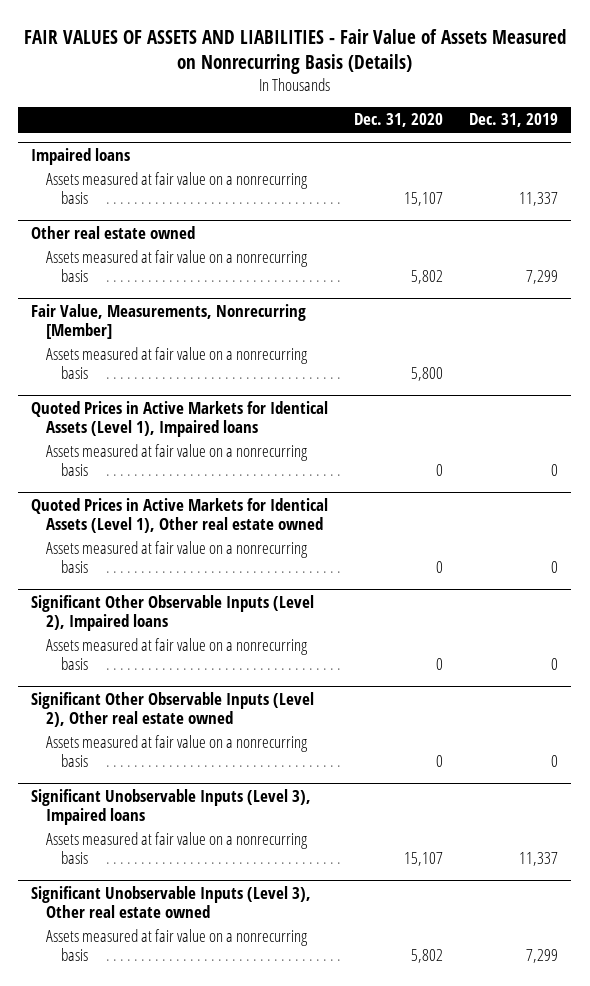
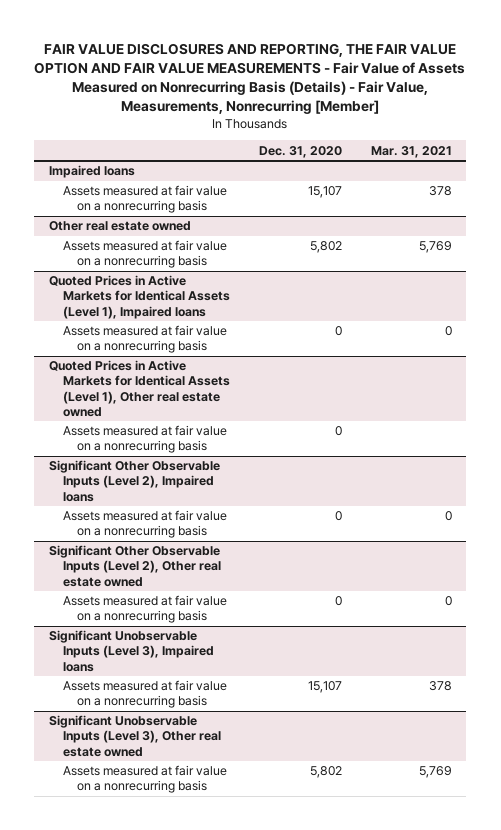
[23,28,566,74] FAIR VALUES OF ASSETS AND LIABILITIES - Fair Value of Assets Measured on Nonrecurring Basis (Details) -> [34,42,466,115] FAIR VALUE DISCLOSURES AND REPORTING, THE FAIR VALUE OPTION AND FAIR VALUE MEASUREMENTS - Fair Value of Assets Measured on Nonrecurring Basis (Details) - Fair Value, Measurements, Nonrecurring [Member]
[469,113,559,128] Dec. 31, 2019 -> none
none -> [371,145,453,158] Mar. 31, 2021
[31,303,307,339] Fair Value, Measurements, Nonrecurring [Member] -> none
[46,347,309,380] Assets measured at fair value on a nonrecurring basis -> none

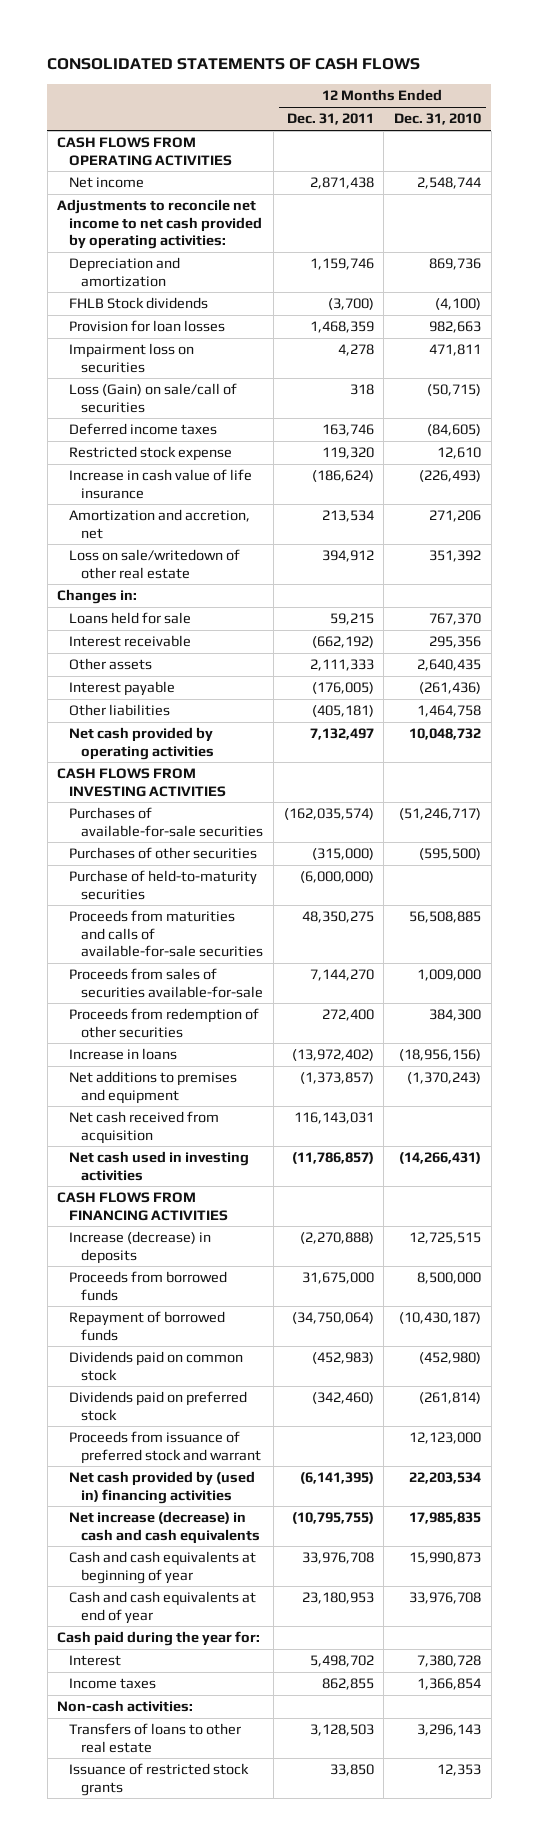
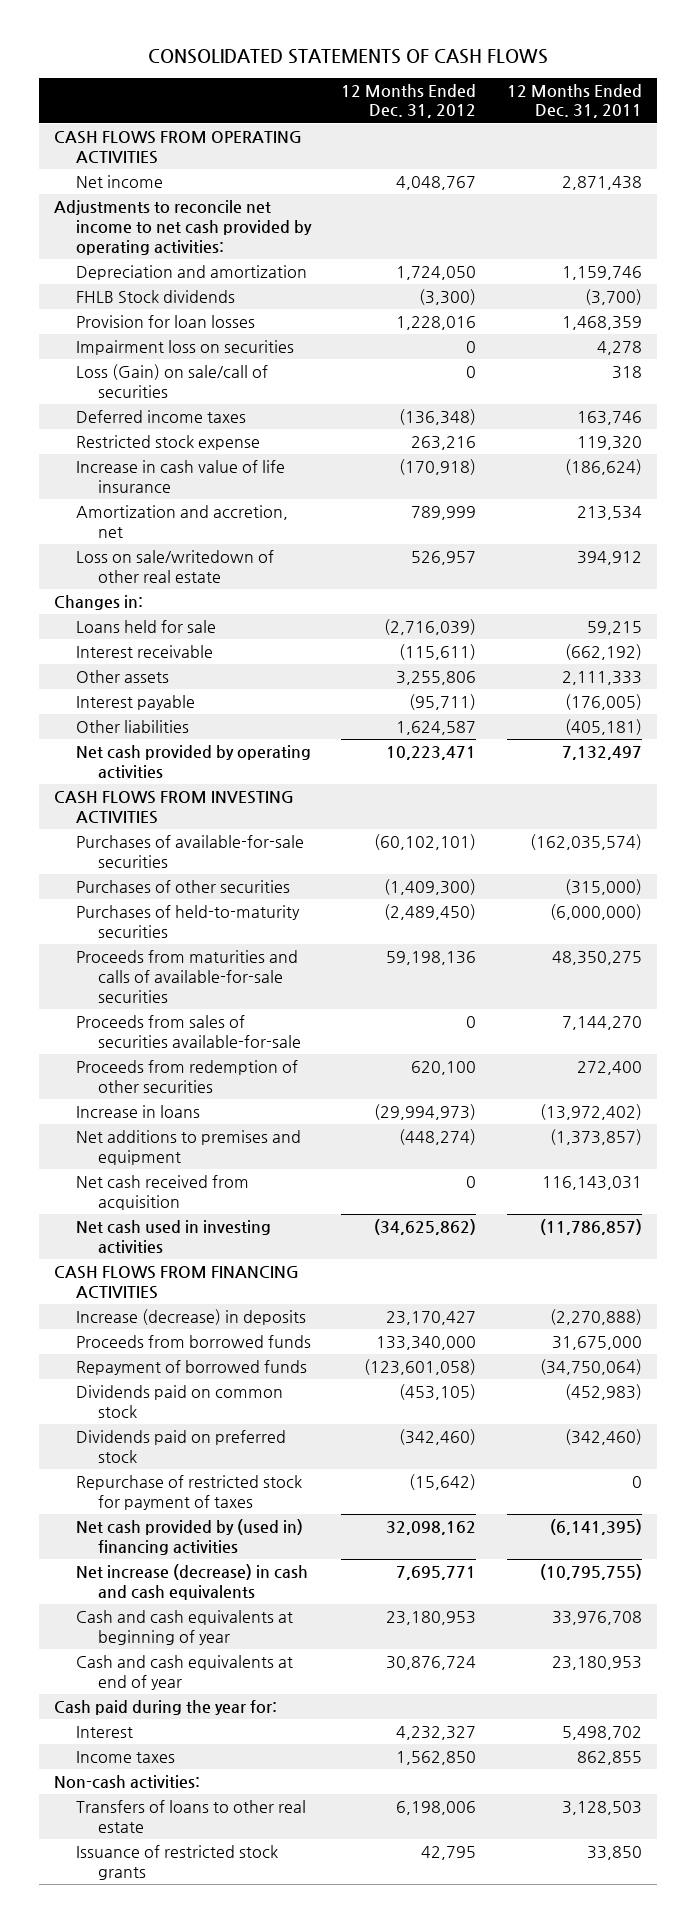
[394,113,482,126] Dec. 31, 2010 -> none
none -> [341,83,477,119] 12 Months Ended Dec. 31, 2012
[69,870,258,900] Purchase of held-to-maturity securities -> [75,904,300,938] Purchases of held-to-maturity securities
[69,1431,262,1464] Proceeds from issuance of preferred stock and warrant -> none
none -> [75,1474,302,1510] Repurchase of restricted stock for payment of taxes

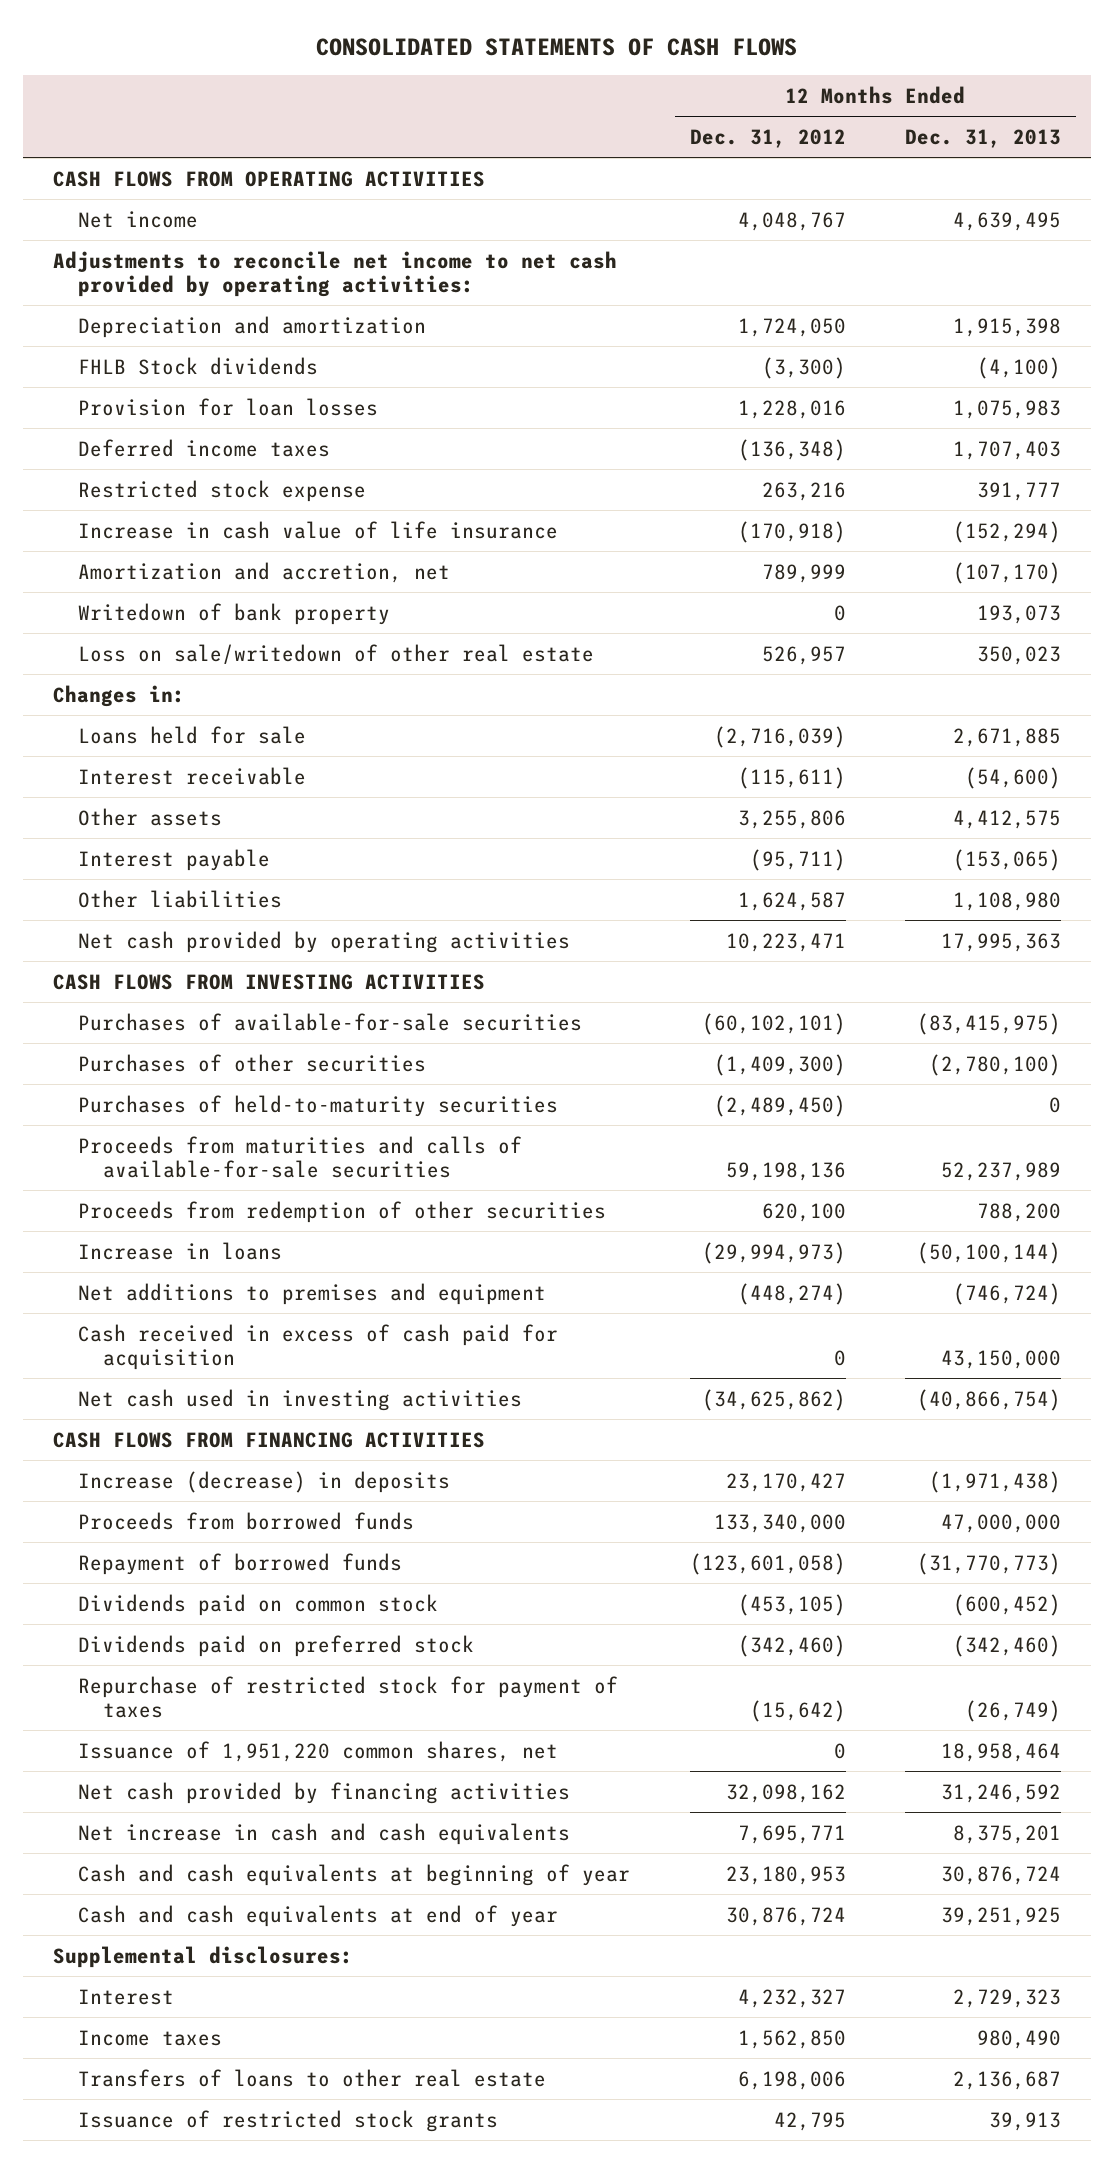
[506,83,642,119] 12 Months Ended Dec. 31, 2011 -> none
none -> [905,128,1062,148] Dec. 31, 2013
[75,339,294,355] Impairment loss on securities -> none
[75,363,268,398] Loss (Gain) on sale/call of securities -> none
none -> [78,602,391,625] Writedown of bank property
[75,1014,301,1048] Proceeds from sales of securities available-for-sale -> none
[75,1174,249,1210] Net cash received from acquisition -> [78,1323,559,1371] Cash received in excess of cash paid for acquisition
none -> [78,1740,559,1762] Issuance of 1,951,220 common shares, net
[75,1518,303,1555] Net cash provided by (used in) financing activities -> [78,1781,571,1804] Net cash provided by financing activities
[75,1563,308,1600] Net increase (decrease) in cash and cash equivalents -> [78,1822,571,1845] Net increase in cash and cash equivalents
[53,1699,277,1715] Cash paid during the year for: -> none
none -> [52,1945,353,1968] Supplemental disclosures:
[53,1774,200,1789] Non-cash activities: -> none

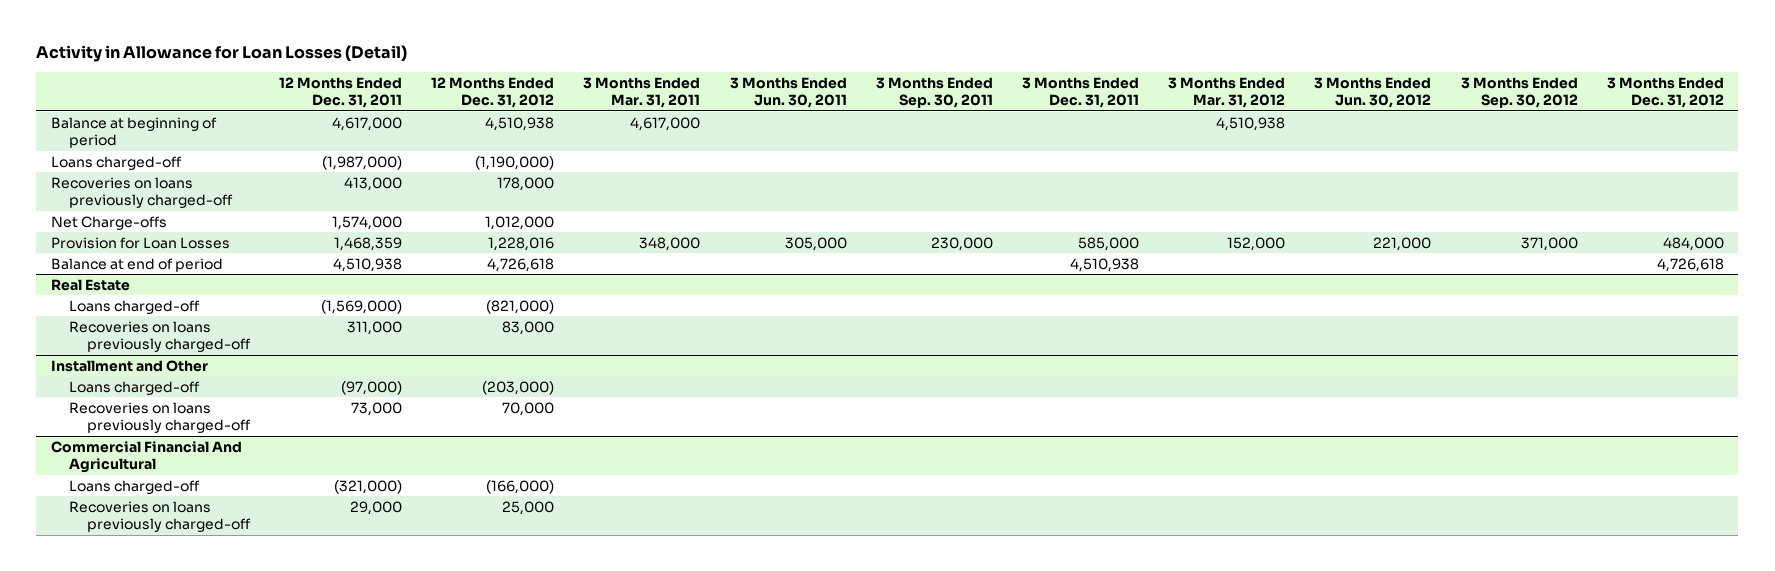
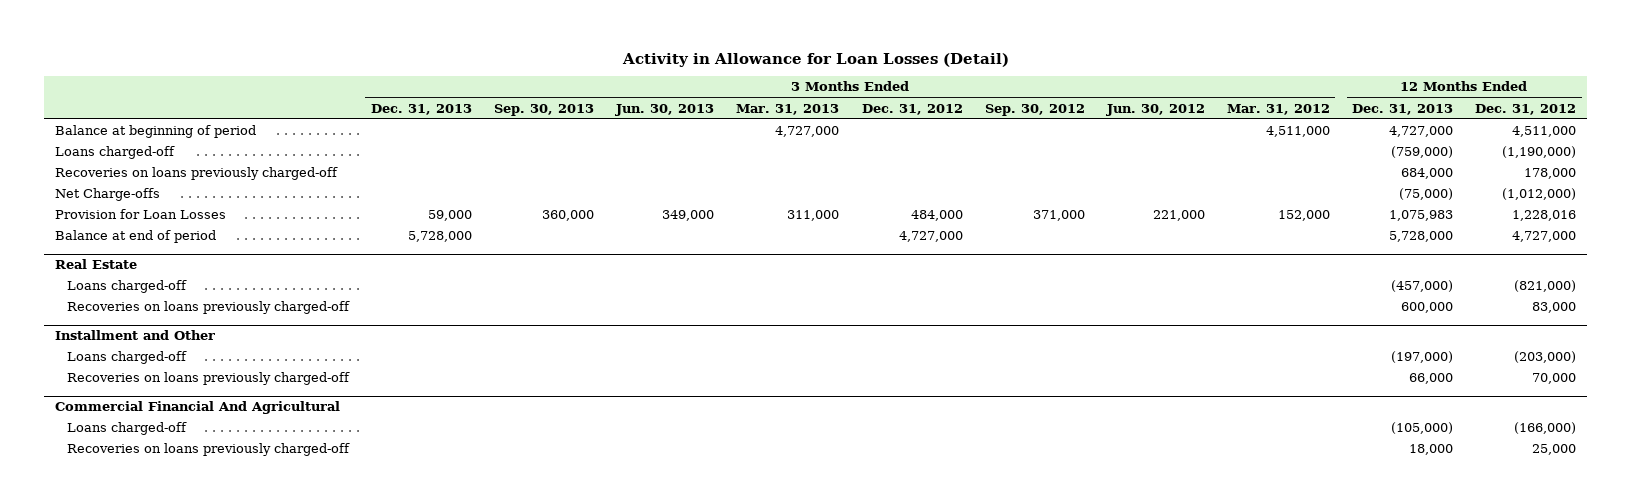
[278,76,402,109] 12 Months Ended Dec. 31, 2011 -> none
[583,76,701,109] 3 Months Ended Mar. 31, 2011 -> none
[729,76,847,109] 3 Months Ended Jun. 30, 2011 -> none
[875,76,993,109] 3 Months Ended Sep. 30, 2011 -> none
[1021,76,1139,109] 3 Months Ended Dec. 31, 2011 -> none
none -> [371,103,473,115] Dec. 31, 2013
none -> [494,103,595,116] Sep. 30, 2013
none -> [615,103,715,116] Jun. 30, 2013
none -> [736,103,840,115] Mar. 31, 2013
none -> [1352,103,1454,115] Dec. 31, 2013
[485,116,555,131] 4,510,938 -> [1512,126,1577,138] 4,511,000
[1216,116,1286,131] 4,510,938 -> [1265,126,1330,138] 4,511,000
[485,215,555,230] 1,012,000 -> [1502,188,1577,201] (1,012,000)
[487,257,555,272] 4,726,618 -> [1512,231,1577,243] 4,727,000
[1656,257,1724,272] 4,726,618 -> [898,231,963,243] 4,727,000

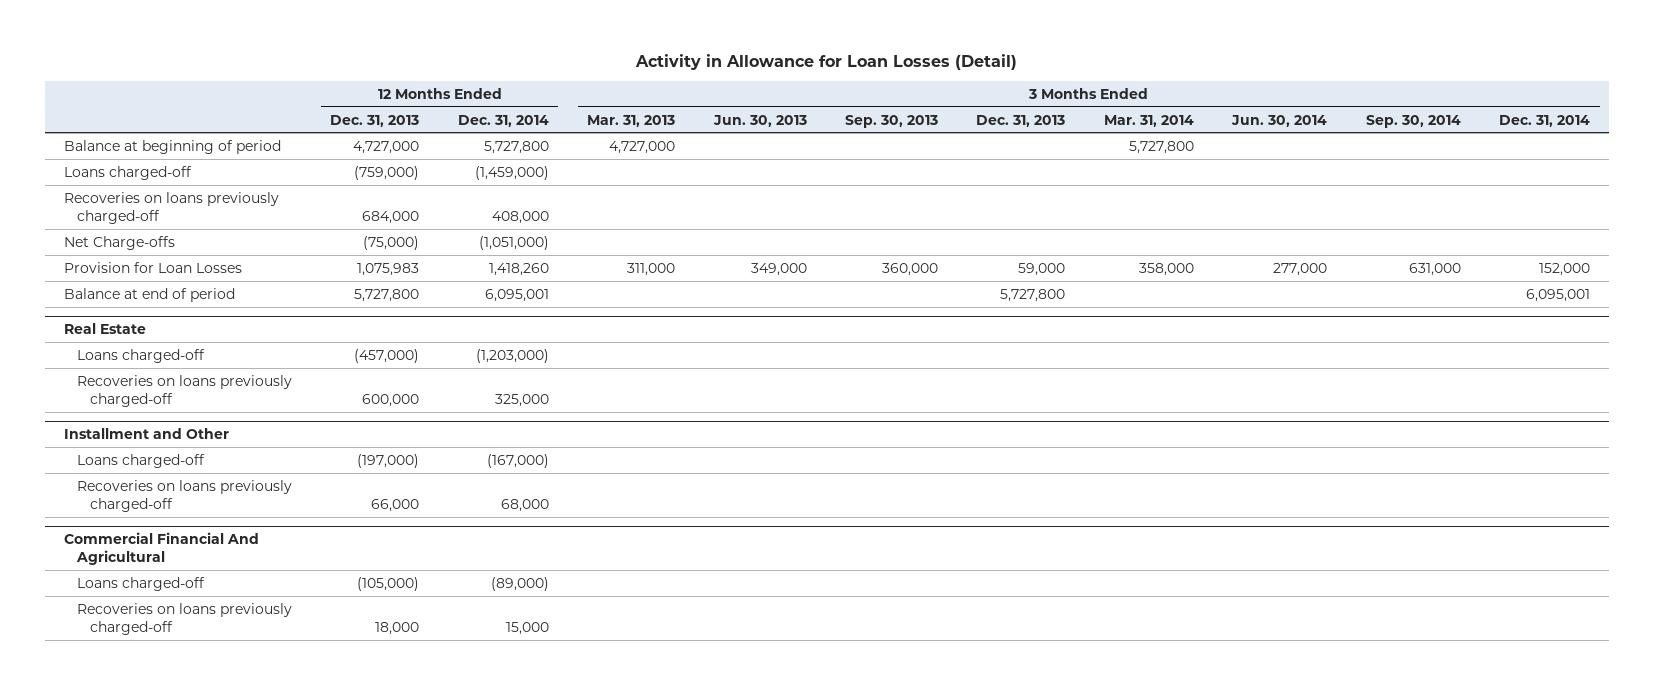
[861,103,963,115] Dec. 31, 2012 -> none
[984,103,1085,116] Sep. 30, 2012 -> none
[1105,103,1205,116] Jun. 30, 2012 -> none
[1226,103,1330,115] Mar. 31, 2012 -> none
[1475,103,1577,115] Dec. 31, 2012 -> none
none -> [457,114,549,127] Dec. 31, 2014
none -> [1103,114,1194,127] Mar. 31, 2014
none -> [1231,114,1328,127] Jun. 30, 2014
none -> [1365,114,1461,128] Sep. 30, 2014
none -> [1498,114,1590,127] Dec. 31, 2014
[408,231,473,243] 5,728,000 -> [1000,288,1066,302] 5,727,800
[1389,231,1454,243] 5,728,000 -> [354,288,420,302] 5,727,800

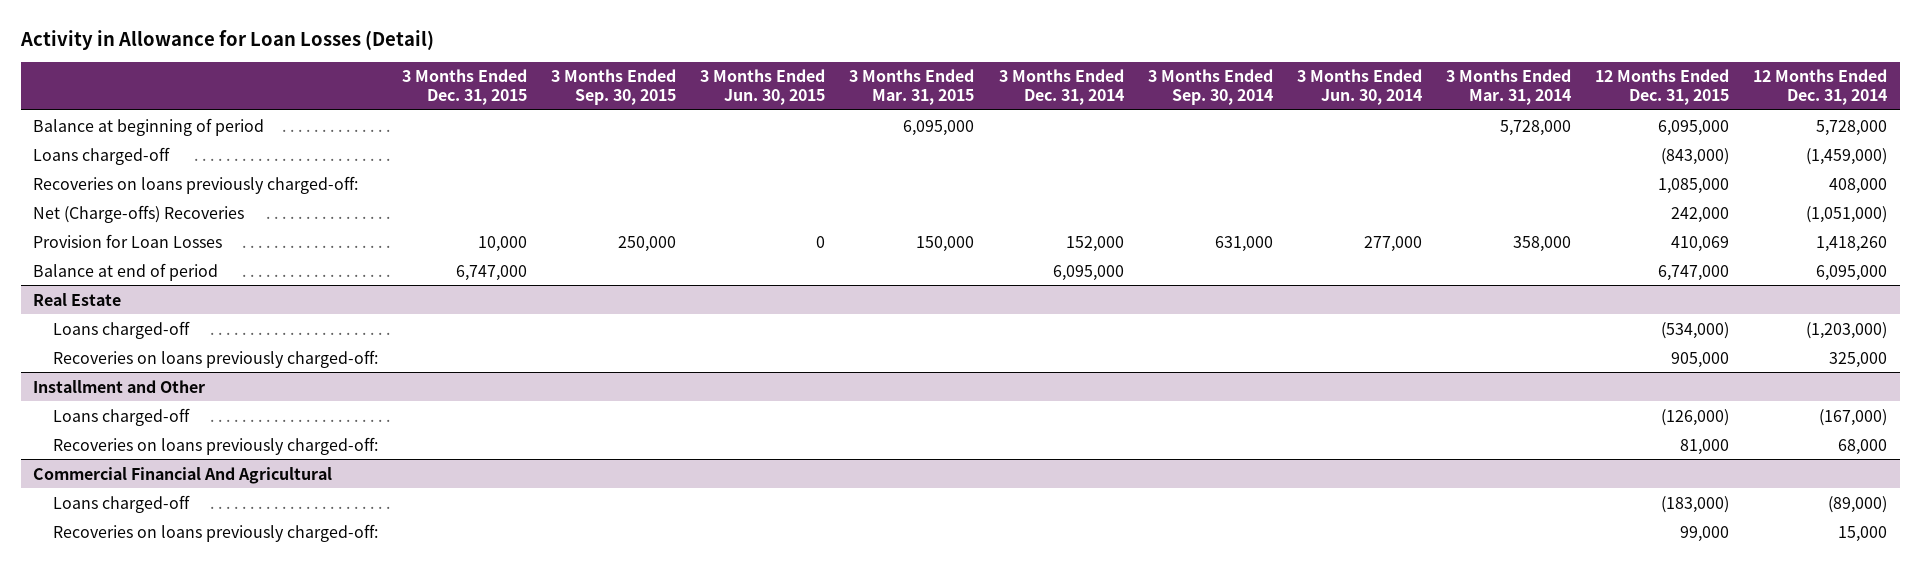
[330,114,420,127] Dec. 31, 2013 -> none
[587,114,676,127] Mar. 31, 2013 -> none
[712,114,807,127] Jun. 30, 2013 -> none
[844,114,938,128] Sep. 30, 2013 -> none
[976,114,1066,127] Dec. 31, 2013 -> none
none -> [401,69,527,105] 3 Months Ended Dec. 31, 2015
none -> [551,69,677,105] 3 Months Ended Sep. 30, 2015
none -> [700,69,826,105] 3 Months Ended Jun. 30, 2015
none -> [849,69,975,105] 3 Months Ended Mar. 31, 2015
none -> [1595,69,1730,105] 12 Months Ended Dec. 31, 2015
[483,140,549,154] 5,727,800 -> [1816,119,1888,136] 5,728,000
[1128,140,1194,154] 5,727,800 -> [1500,119,1572,136] 5,728,000
[64,191,280,224] Recoveries on loans previously charged-off -> [32,175,358,194] Recoveries on loans previously charged-off:
[64,235,176,250] Net Charge-offs -> [32,204,244,223] Net (Charge-offs) Recoveries
[484,288,549,302] 6,095,001 -> [1816,264,1888,281] 6,095,000
[1525,288,1590,302] 6,095,001 -> [1052,264,1124,281] 6,095,000
[76,374,292,407] Recoveries on loans previously charged-off -> [52,349,378,368] Recoveries on loans previously charged-off:
[76,479,292,512] Recoveries on loans previously charged-off -> [52,436,378,455] Recoveries on loans previously charged-off:
[76,602,292,635] Recoveries on loans previously charged-off -> [52,523,378,542] Recoveries on loans previously charged-off:

